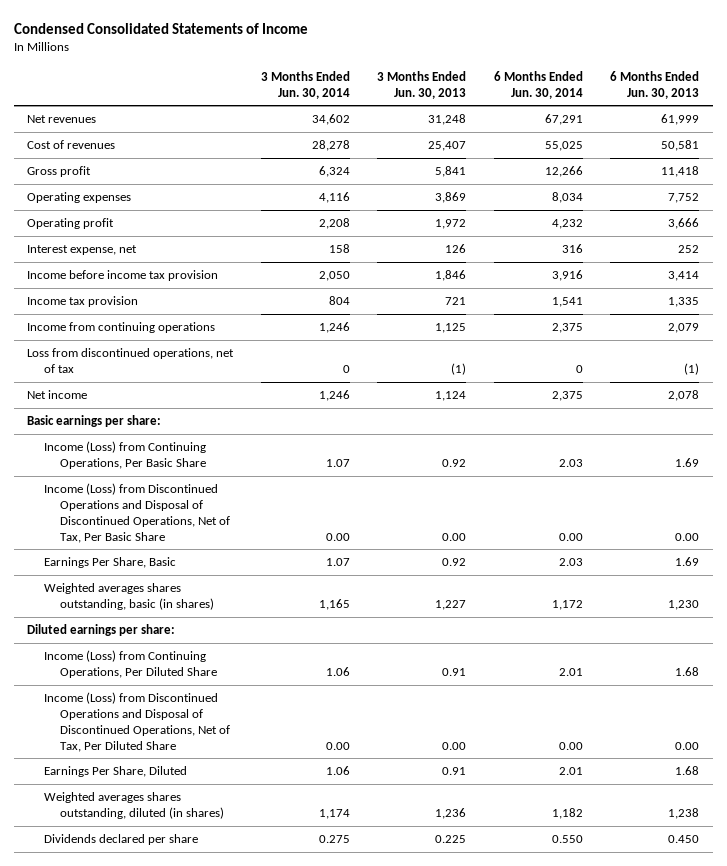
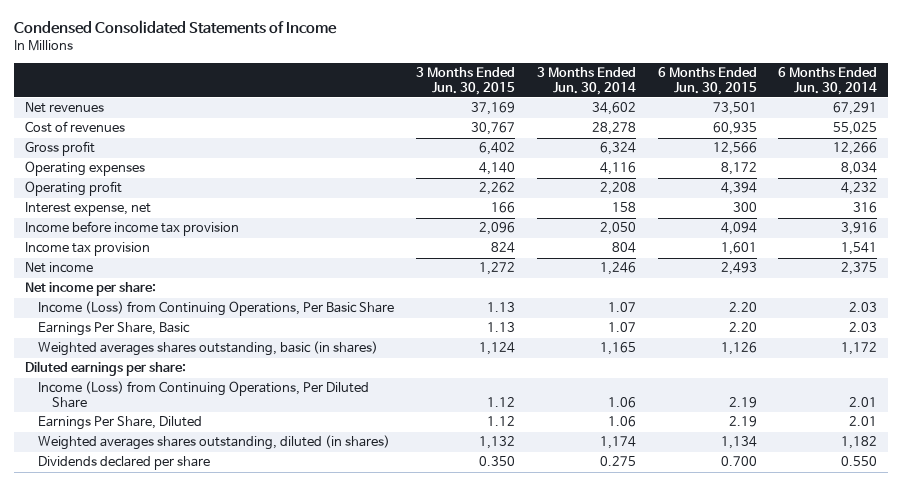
[377,70,467,99] 3 Months Ended Jun. 30, 2013 -> none
[610,70,700,99] 6 Months Ended Jun. 30, 2013 -> none
none -> [416,67,516,95] 3 Months Ended Jun. 30, 2015
none -> [657,67,757,95] 6 Months Ended Jun. 30, 2015
[27,322,216,334] Income from continuing operations -> none
[27,348,235,373] Loss from discontinued operations, net of tax -> none
[27,415,162,428] Basic earnings per share: -> [24,282,156,297] Net income per share:
[43,483,230,543] Income (Loss) from Discontinued Operations and Disposal of Discontinued Operations, Net of Tax, Per Basic Share -> none
[43,692,230,752] Income (Loss) from Discontinued Operations and Disposal of Discontinued Operations, Net of Tax, Per Diluted Share -> none

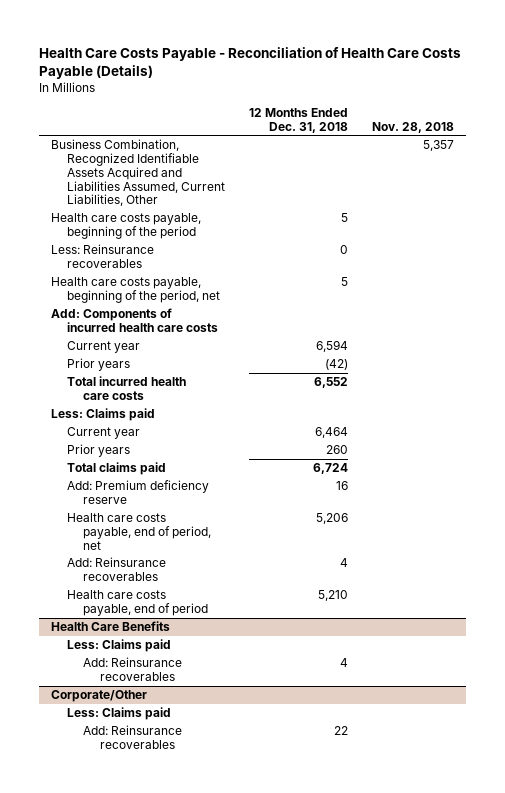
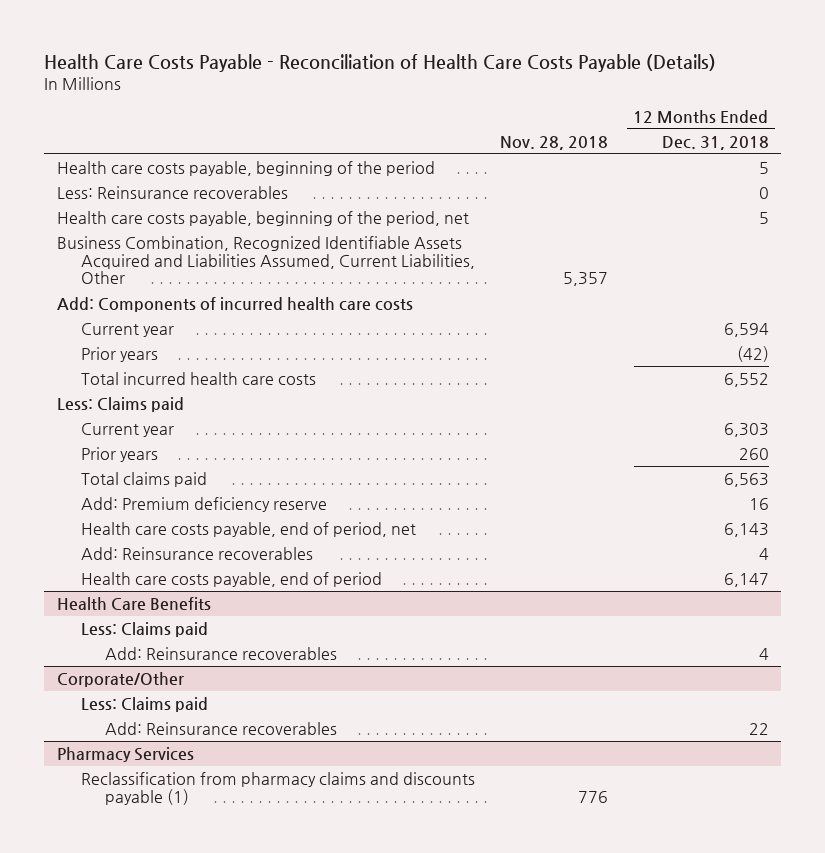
[51,139,226,207] Business Combination, Recognized Identifiable Assets Acquired and Liabilities Assumed, Current Liabilities, Other -> [56,235,476,285] Business Combination, Recognized Identifiable Assets Acquired and Liabilities Assumed, Current Liabilities, Other
[315,427,349,439] 6,464 -> [723,422,769,437] 6,303
[313,463,349,475] 6,724 -> [723,472,769,487] 6,563
[316,513,349,525] 5,206 -> [723,522,769,537] 6,143
[318,590,349,602] 5,210 -> [723,572,769,587] 6,147
none -> [56,746,194,762] Pharmacy Services
none -> [81,771,476,805] Reclassification from pharmacy claims and discounts payable (1)

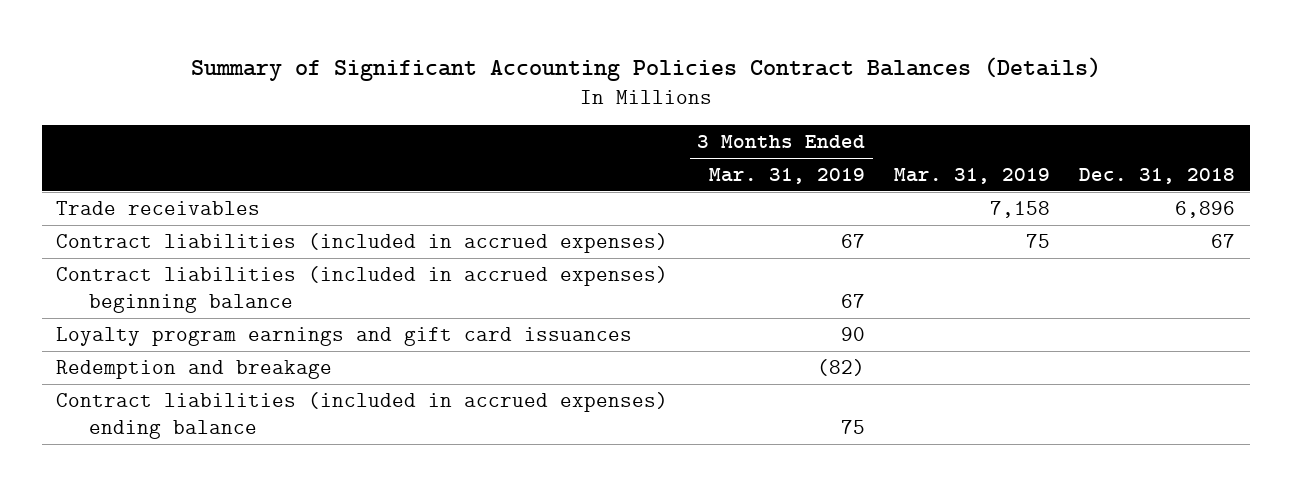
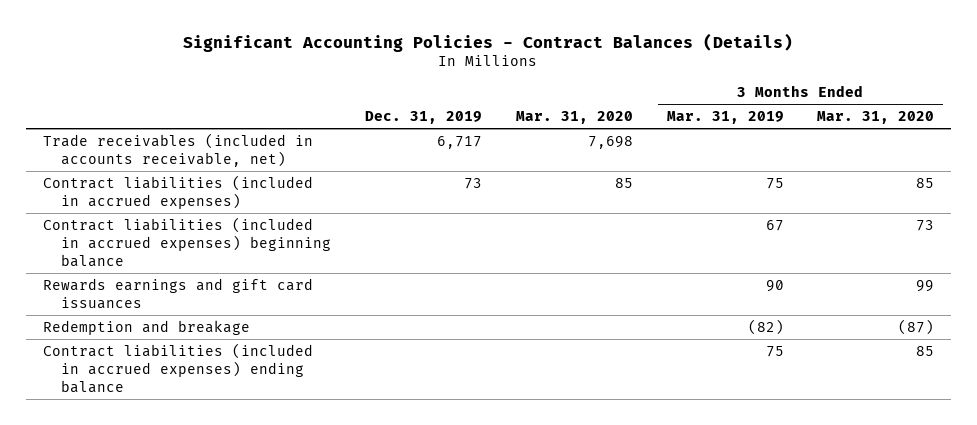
[190,57,1101,82] Summary of Significant Accounting Policies Contract Balances (Details) -> [183,32,794,52] Significant Accounting Policies - Contract Balances (Details)
[894,167,1051,184] Mar. 31, 2019 -> none
[1079,167,1236,184] Dec. 31, 2018 -> none
none -> [365,111,483,125] Dec. 31, 2019
none -> [515,111,633,125] Mar. 31, 2020
none -> [817,111,935,125] Mar. 31, 2020
[56,200,261,215] Trade receivables -> [42,132,313,167] Trade receivables (included in accounts receivable, net)
[841,233,866,248] 67 -> [765,177,784,189] 75
[56,326,633,346] Loyalty program earnings and gift card issuances -> [42,277,313,309] Rewards earnings and gift card issuances

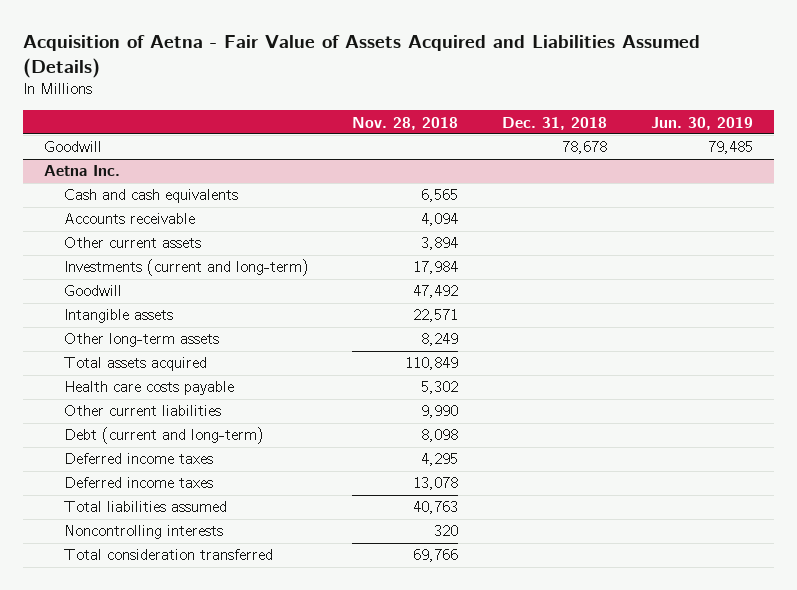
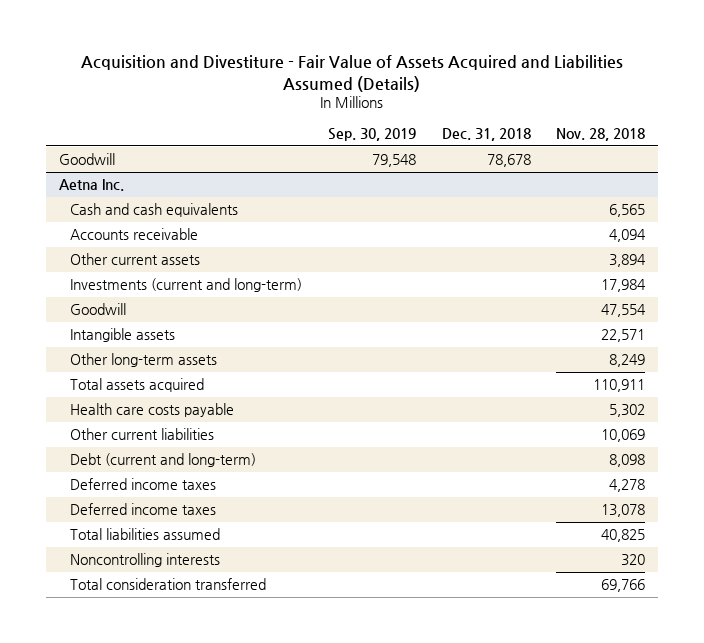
[22,34,700,78] Acquisition of Aetna - Fair Value of Assets Acquired and Liabilities Assumed (Details) -> [81,55,624,92] Acquisition and Divestiture - Fair Value of Assets Acquired and Liabilities Assumed (Details)
[650,116,753,130] Jun. 30, 2019 -> none
none -> [328,128,417,142] Sep. 30, 2019
[413,285,459,299] 47,492 -> [601,304,647,318] 47,554
[405,357,459,371] 110,849 -> [593,379,646,393] 110,911
[421,405,459,419] 9,990 -> [601,429,646,443] 10,069
[421,453,459,467] 4,295 -> [609,479,646,493] 4,278
[413,501,459,515] 40,763 -> [601,529,646,543] 40,825

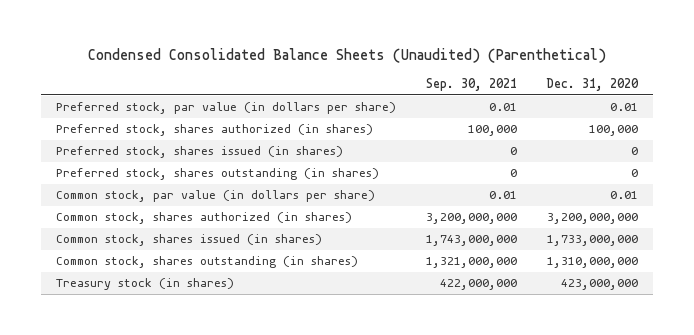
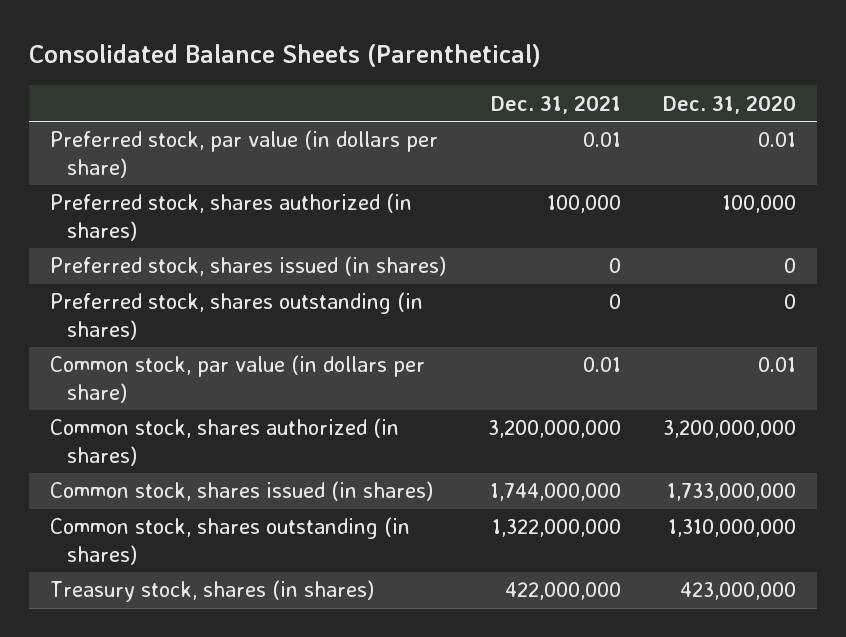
[88,48,607,64] Condensed Consolidated Balance Sheets (Unaudited) (Parenthetical) -> [29,44,542,68] Consolidated Balance Sheets (Parenthetical)
[425,78,517,92] Sep. 30, 2021 -> none
none -> [491,94,622,114] Dec. 31, 2021
[55,278,234,291] Treasury stock (in shares) -> [50,580,375,603] Treasury stock, shares (in shares)

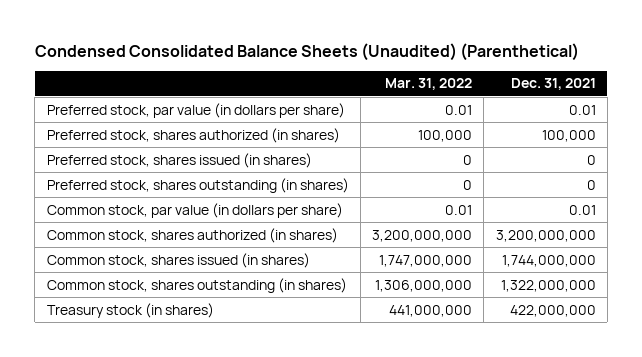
[29,44,542,68] Consolidated Balance Sheets (Parenthetical) -> [34,42,579,61] Condensed Consolidated Balance Sheets (Unaudited) (Parenthetical)
[662,94,796,114] Dec. 31, 2020 -> none
none -> [385,78,473,91] Mar. 31, 2022
[50,580,375,603] Treasury stock, shares (in shares) -> [46,302,214,318] Treasury stock (in shares)

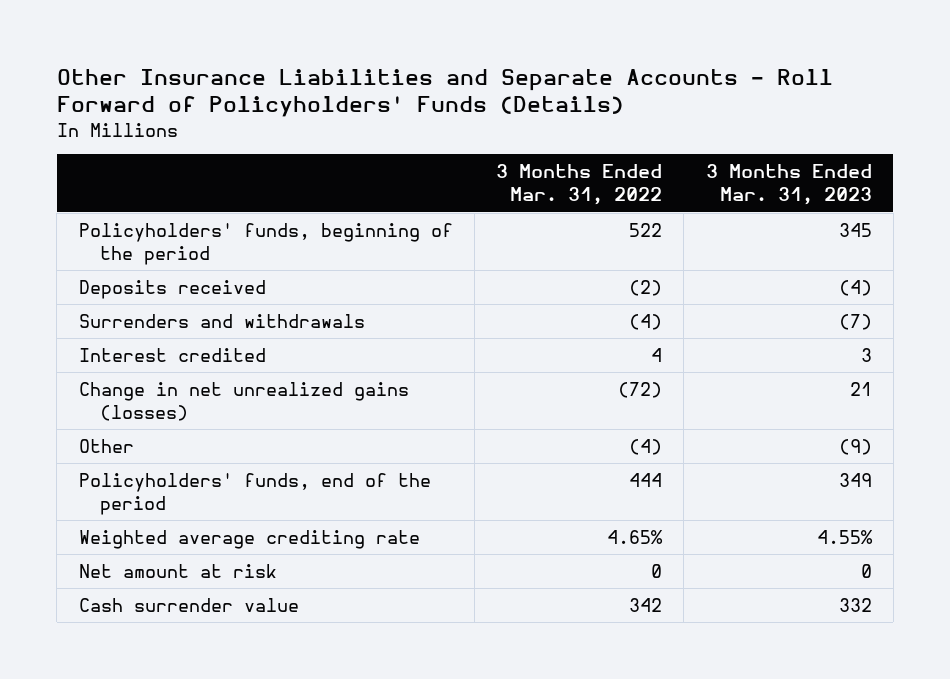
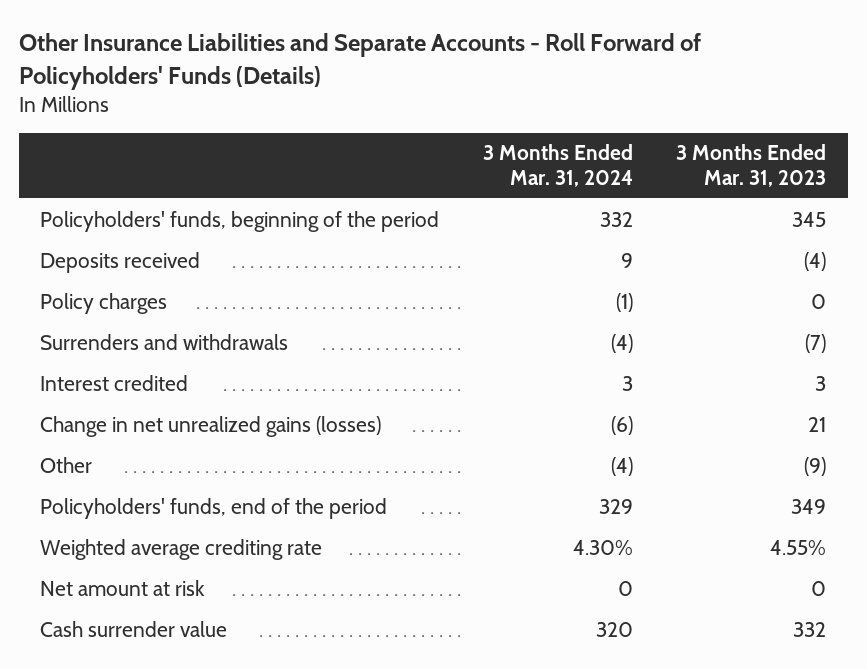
[496,164,663,206] 3 Months Ended Mar. 31, 2022 -> none
none -> [482,144,633,187] 3 Months Ended Mar. 31, 2024
none -> [40,292,168,314] Policy charges

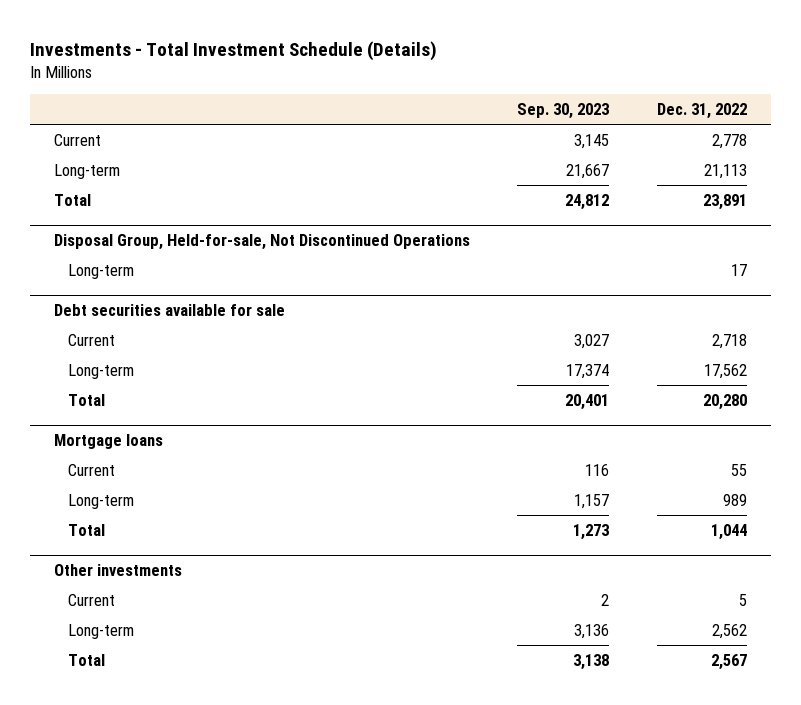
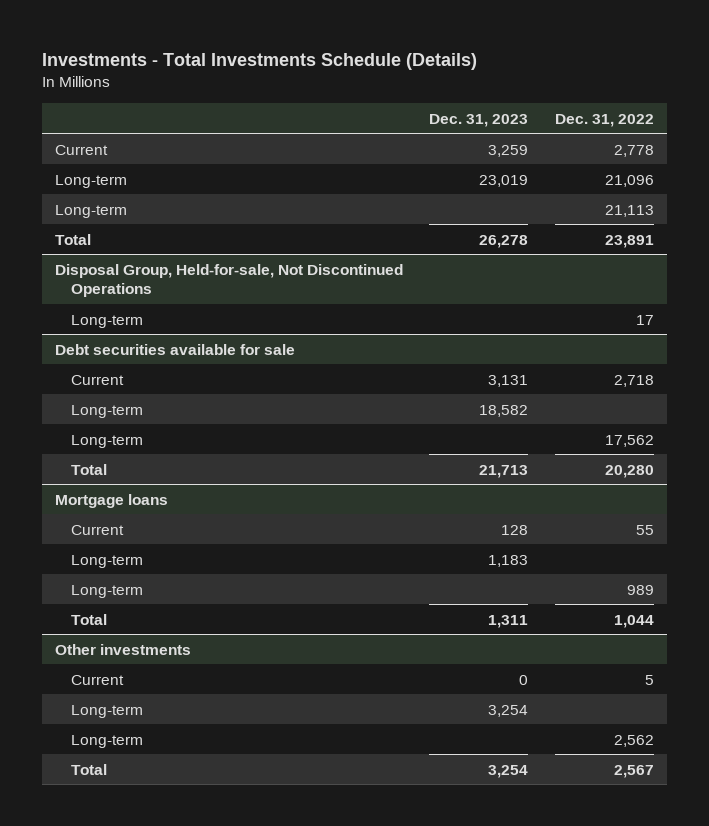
[29,40,437,61] Investments - Total Investment Schedule (Details) -> [41,53,477,71] Investments - Total Investments Schedule (Details)
[517,103,610,120] Sep. 30, 2023 -> none
none -> [429,113,529,127] Dec. 31, 2023
none -> [55,174,128,188] Long-term
none -> [71,404,144,418] Long-term
none -> [71,554,144,568] Long-term
none -> [71,704,144,718] Long-term

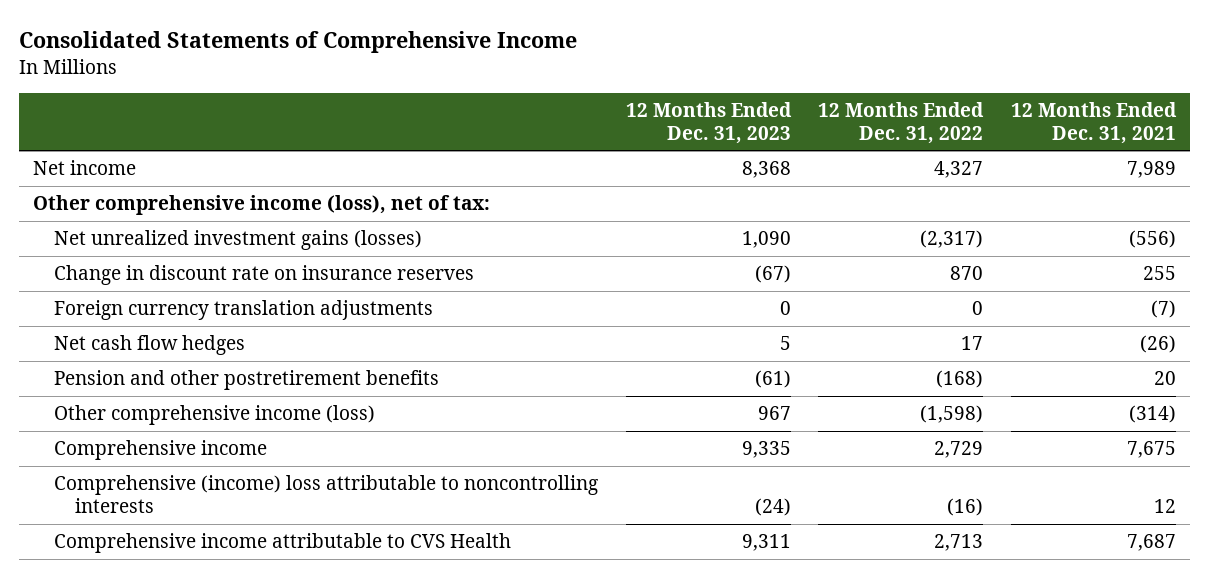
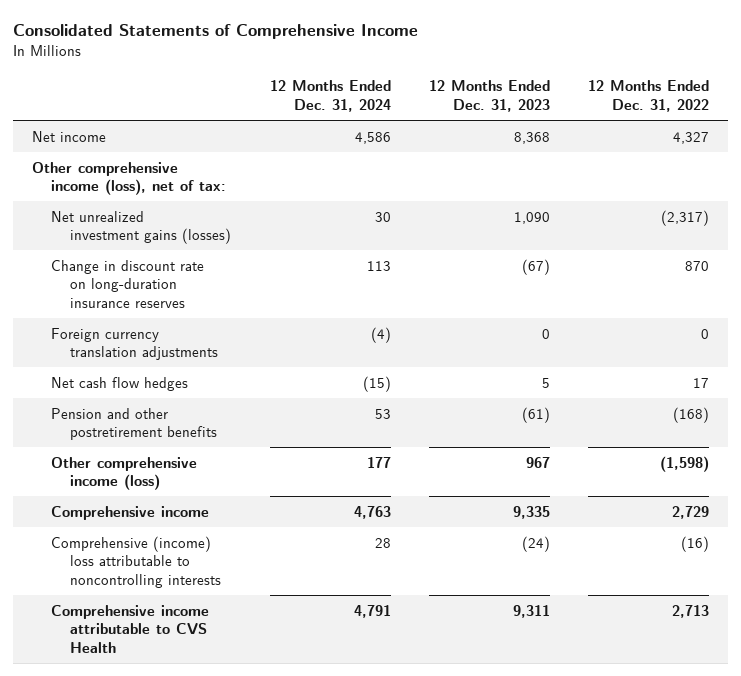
[1010,101,1177,144] 12 Months Ended Dec. 31, 2021 -> none
none -> [269,80,391,112] 12 Months Ended Dec. 31, 2024
[54,265,475,286] Change in discount rate on insurance reserves -> [51,259,205,308] Change in discount rate on long-duration insurance reserves

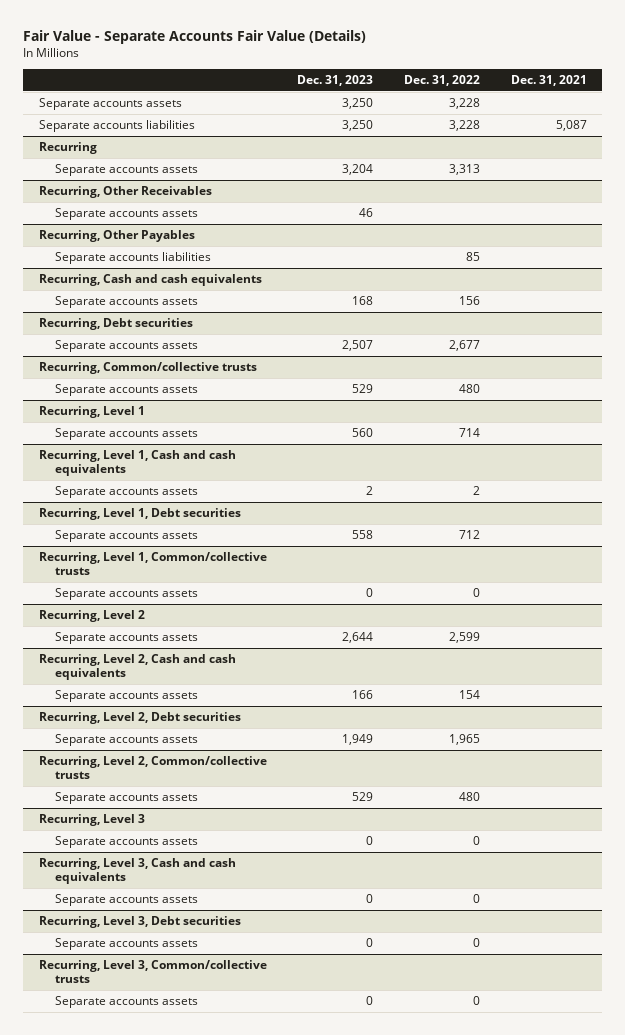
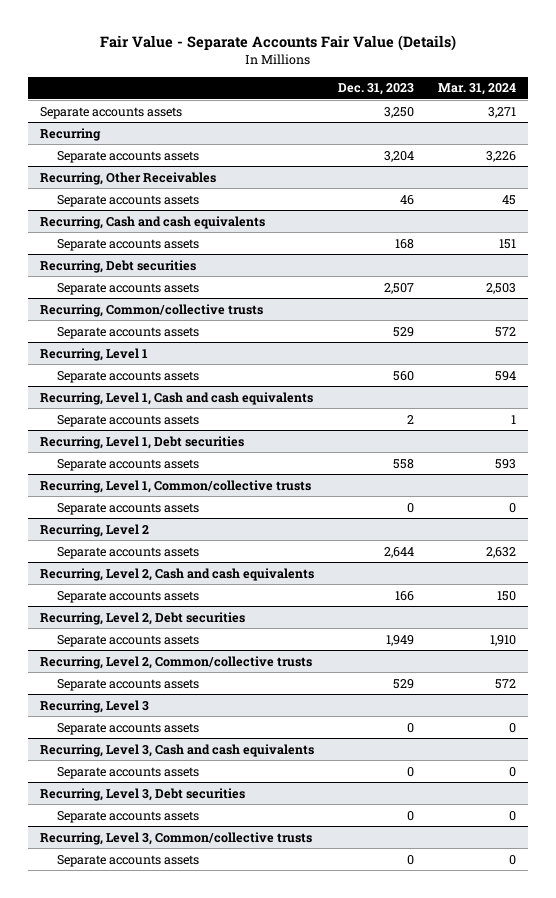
[404,74,481,86] Dec. 31, 2022 -> none
[510,74,587,86] Dec. 31, 2021 -> none
none -> [437,83,516,96] Mar. 31, 2024
[38,120,195,133] Separate accounts liabilities -> none
[38,230,195,243] Recurring, Other Payables -> none
[55,252,212,265] Separate accounts liabilities -> none

